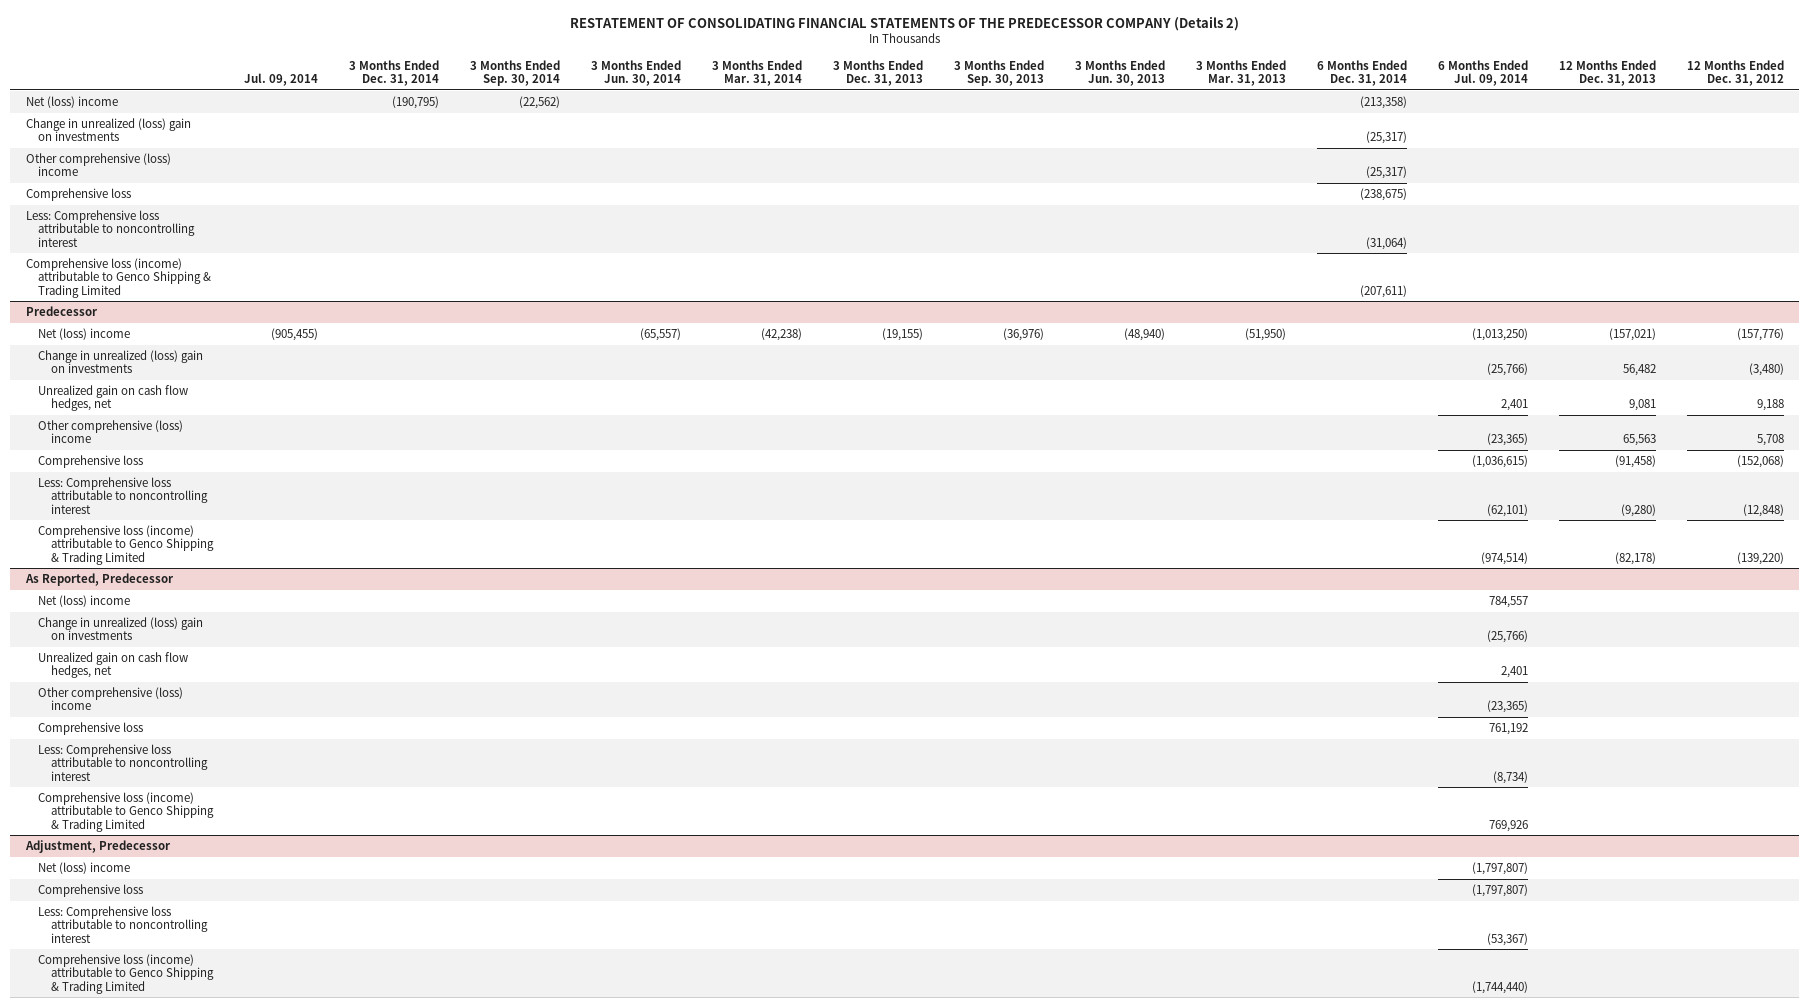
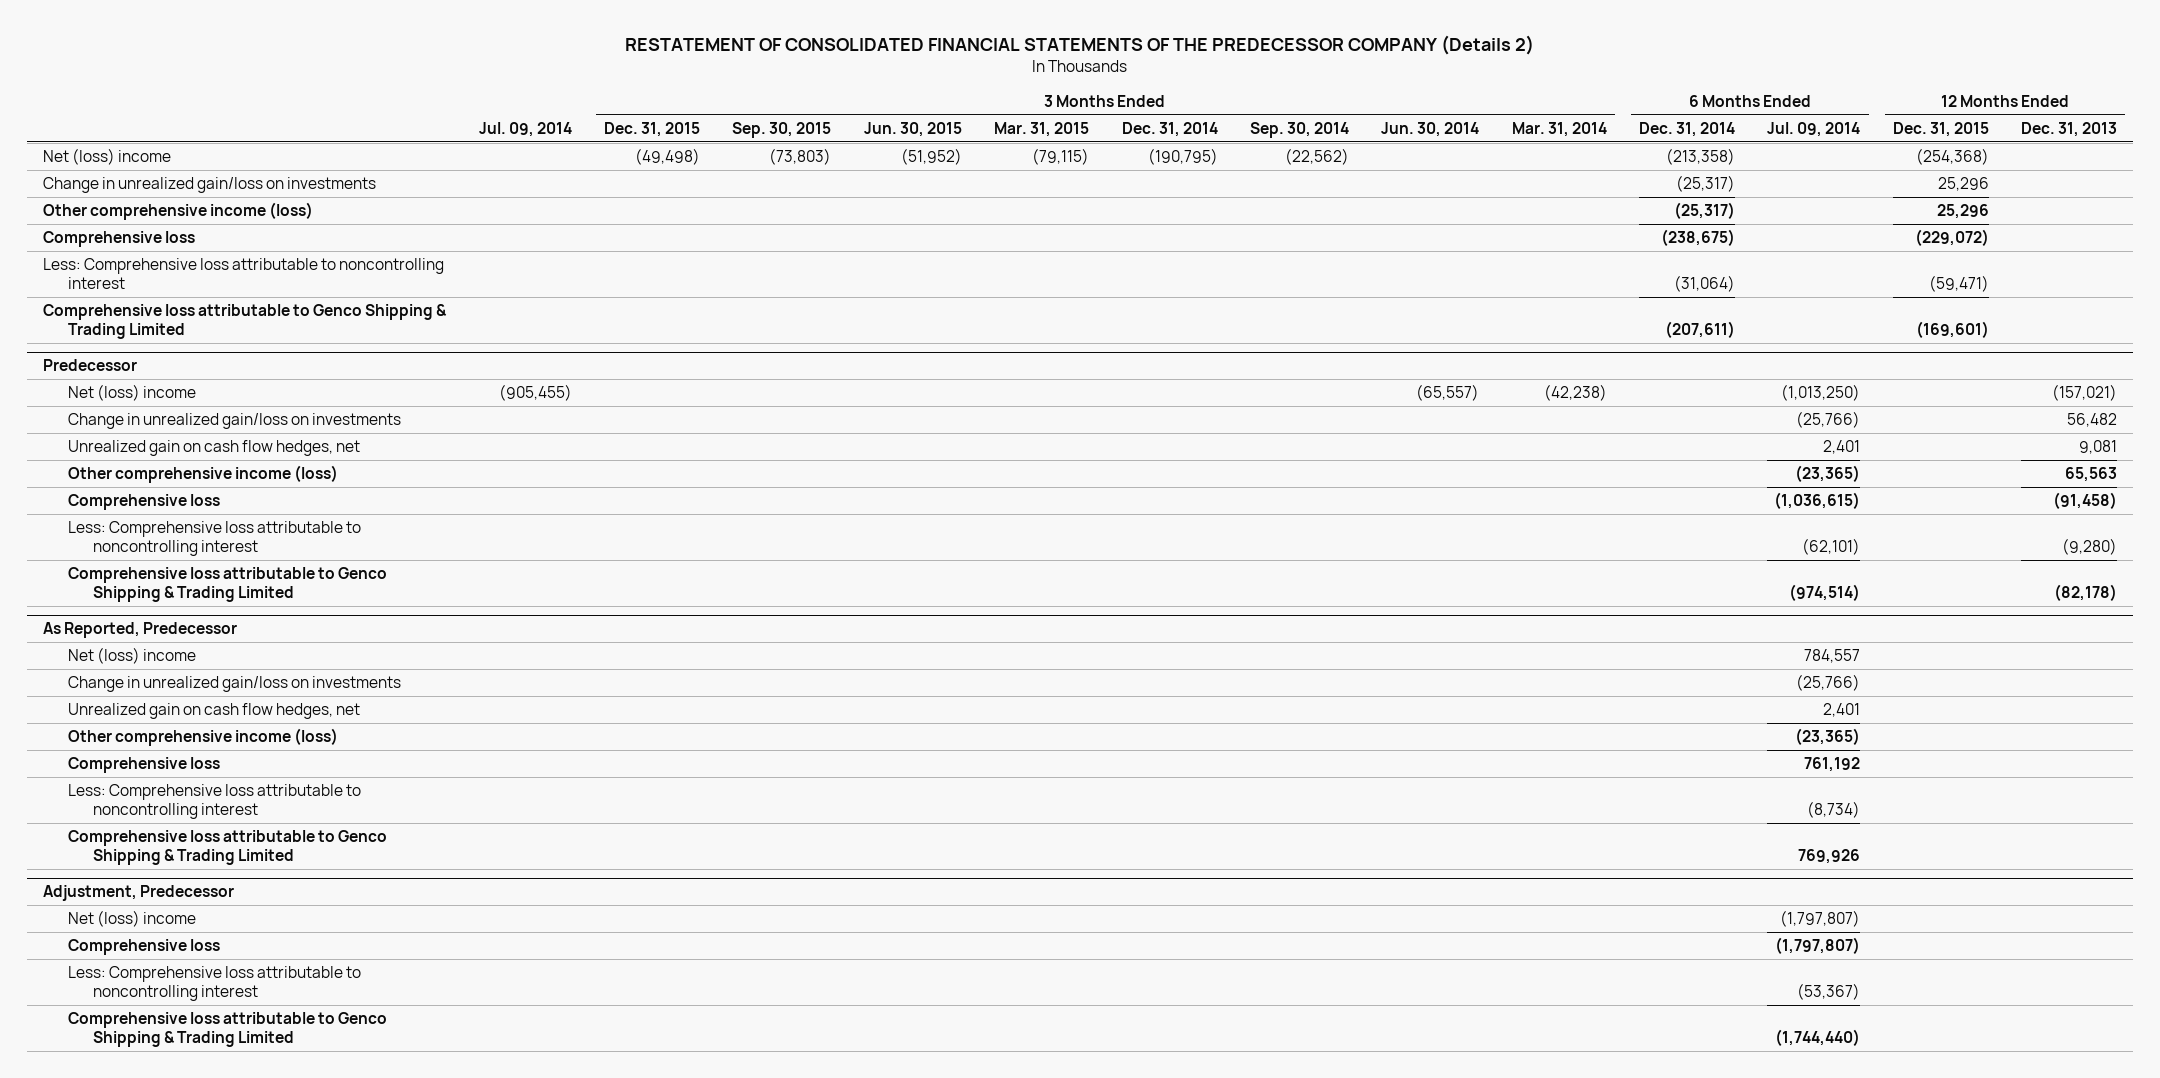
[569,15,1239,31] RESTATEMENT OF CONSOLIDATING FINANCIAL STATEMENTS OF THE PREDECESSOR COMPANY (Details 2) -> [625,35,1535,56] RESTATEMENT OF CONSOLIDATED FINANCIAL STATEMENTS OF THE PREDECESSOR COMPANY (Details 2)
[832,59,923,87] 3 Months Ended Dec. 31, 2013 -> none
[953,59,1044,87] 3 Months Ended Sep. 30, 2013 -> none
[1074,59,1165,87] 3 Months Ended Jun. 30, 2013 -> none
[1195,59,1286,87] 3 Months Ended Mar. 31, 2013 -> none
[1686,59,1784,87] 12 Months Ended Dec. 31, 2012 -> none
none -> [603,121,700,137] Dec. 31, 2015
none -> [732,121,832,138] Sep. 30, 2015
none -> [863,121,962,137] Jun. 30, 2015
none -> [994,121,1090,137] Mar. 31, 2015
none -> [1892,121,1989,137] Dec. 31, 2015
[25,117,191,142] Change in unrealized (loss) gain on investments -> [43,177,377,194] Change in unrealized gain/loss on investments
[25,152,171,177] Other comprehensive (loss) income -> [43,202,314,221] Other comprehensive income (loss)
[25,257,212,298] Comprehensive loss (income) attributable to Genco Shipping & Trading Limited -> [43,304,448,339] Comprehensive loss attributable to Genco Shipping & Trading Limited
[38,349,204,374] Change in unrealized (loss) gain on investments -> [67,413,401,430] Change in unrealized gain/loss on investments
[38,419,184,444] Other comprehensive (loss) income -> [67,465,338,484] Other comprehensive income (loss)
[38,524,214,565] Comprehensive loss (income) attributable to Genco Shipping & Trading Limited -> [67,567,387,602] Comprehensive loss attributable to Genco Shipping & Trading Limited
[38,616,204,641] Change in unrealized (loss) gain on investments -> [67,676,401,693] Change in unrealized gain/loss on investments
[38,686,184,711] Other comprehensive (loss) income -> [67,728,338,747] Other comprehensive income (loss)
[38,791,214,832] Comprehensive loss (income) attributable to Genco Shipping & Trading Limited -> [67,830,387,865] Comprehensive loss attributable to Genco Shipping & Trading Limited
[38,953,214,994] Comprehensive loss (income) attributable to Genco Shipping & Trading Limited -> [67,1012,387,1047] Comprehensive loss attributable to Genco Shipping & Trading Limited

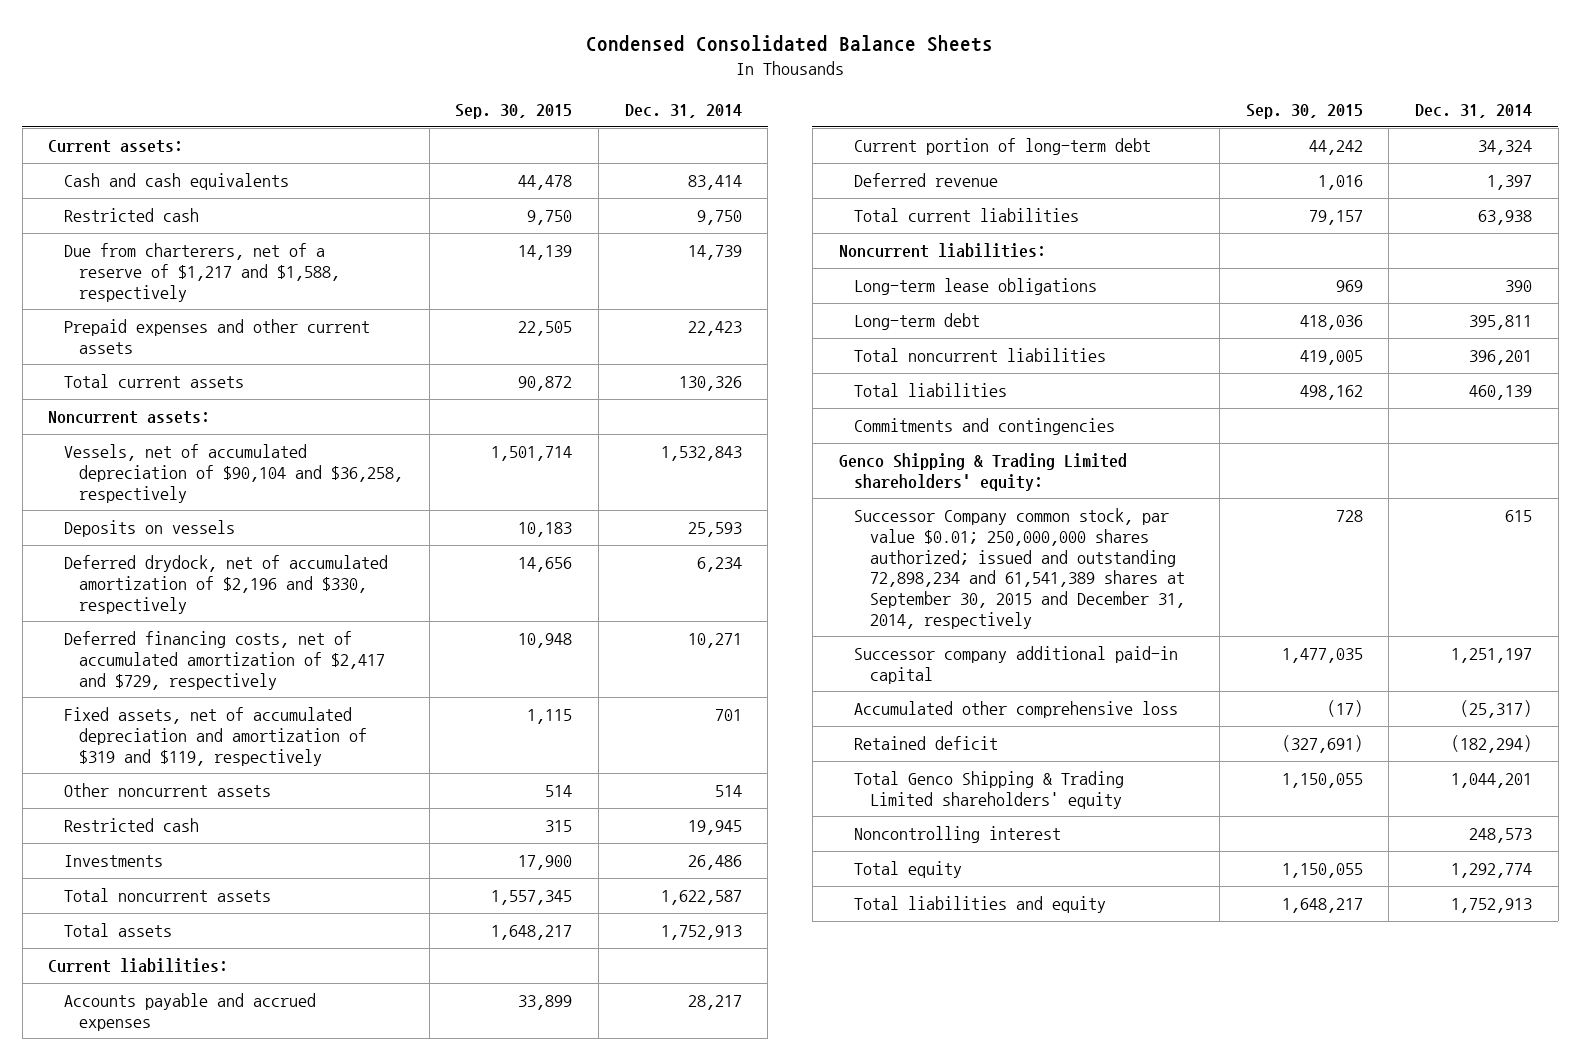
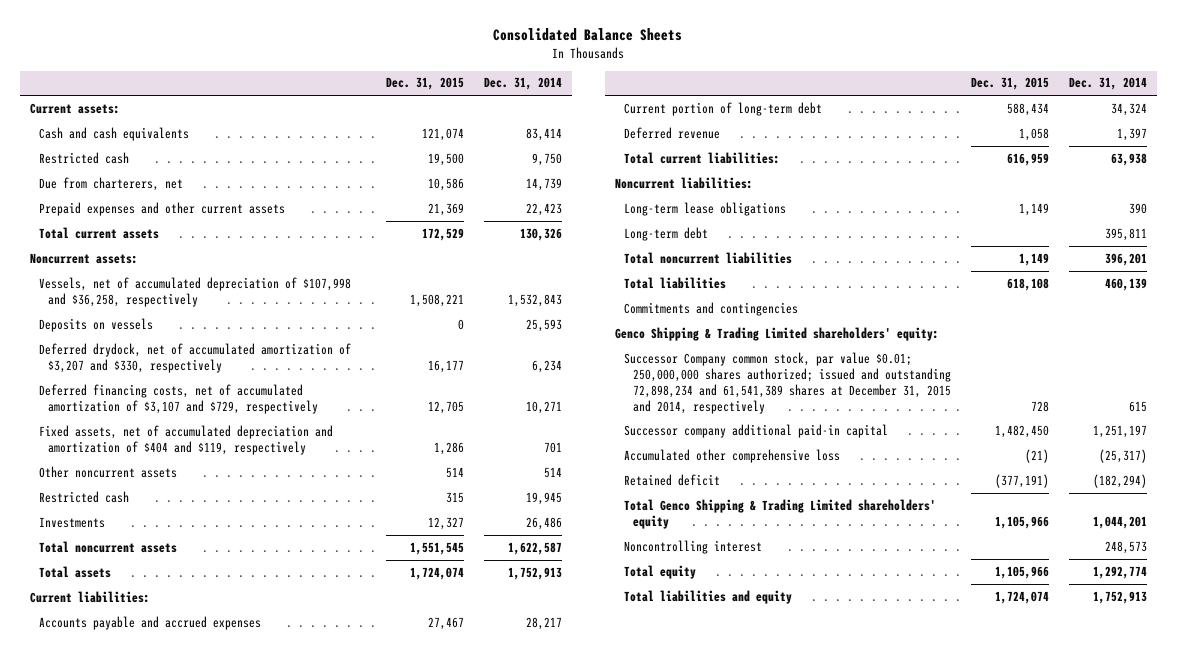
[586,34,994,52] Condensed Consolidated Balance Sheets -> [493,27,683,41] Consolidated Balance Sheets
[455,103,573,119] Sep. 30, 2015 -> none
none -> [386,77,465,91] Dec. 31, 2015
[63,243,341,302] Due from charterers, net of a reserve of $1,217 and $1,588, respectively -> [38,176,183,191] Due from charterers, net
[63,444,404,503] Vessels, net of accumulated depreciation of $90,104 and $36,258, respectively -> [38,276,351,307] Vessels, net of accumulated depreciation of $107,998 and $36,258, respectively
[63,555,388,614] Deferred drydock, net of accumulated amortization of $2,196 and $330, respectively -> [38,342,351,373] Deferred drydock, net of accumulated amortization of $3,207 and $330, respectively
[63,631,386,690] Deferred financing costs, net of accumulated amortization of $2,417 and $729, respectively -> [38,383,319,414] Deferred financing costs, net of accumulated amortization of $3,107 and $729, respectively
[63,707,368,766] Fixed assets, net of accumulated depreciation and amortization of $319 and $119, respectively -> [38,424,333,455] Fixed assets, net of accumulated depreciation and amortization of $404 and $119, respectively
[854,208,1080,223] Total current liabilities -> [623,151,780,164] Total current liabilities:
[854,508,1185,629] Successor Company common stock, par value $0.01; 250,000,000 shares authorized; issued and outstanding 72,898,234 and 61,541,389 shares at September 30, 2015 and December 31, 2014, respectively -> [623,351,952,414] Successor Company common stock, par value $0.01; 250,000,000 shares authorized; issued and outstanding 72,898,234 and 61,541,389 shares at December 31, 2015 and 2014, respectively

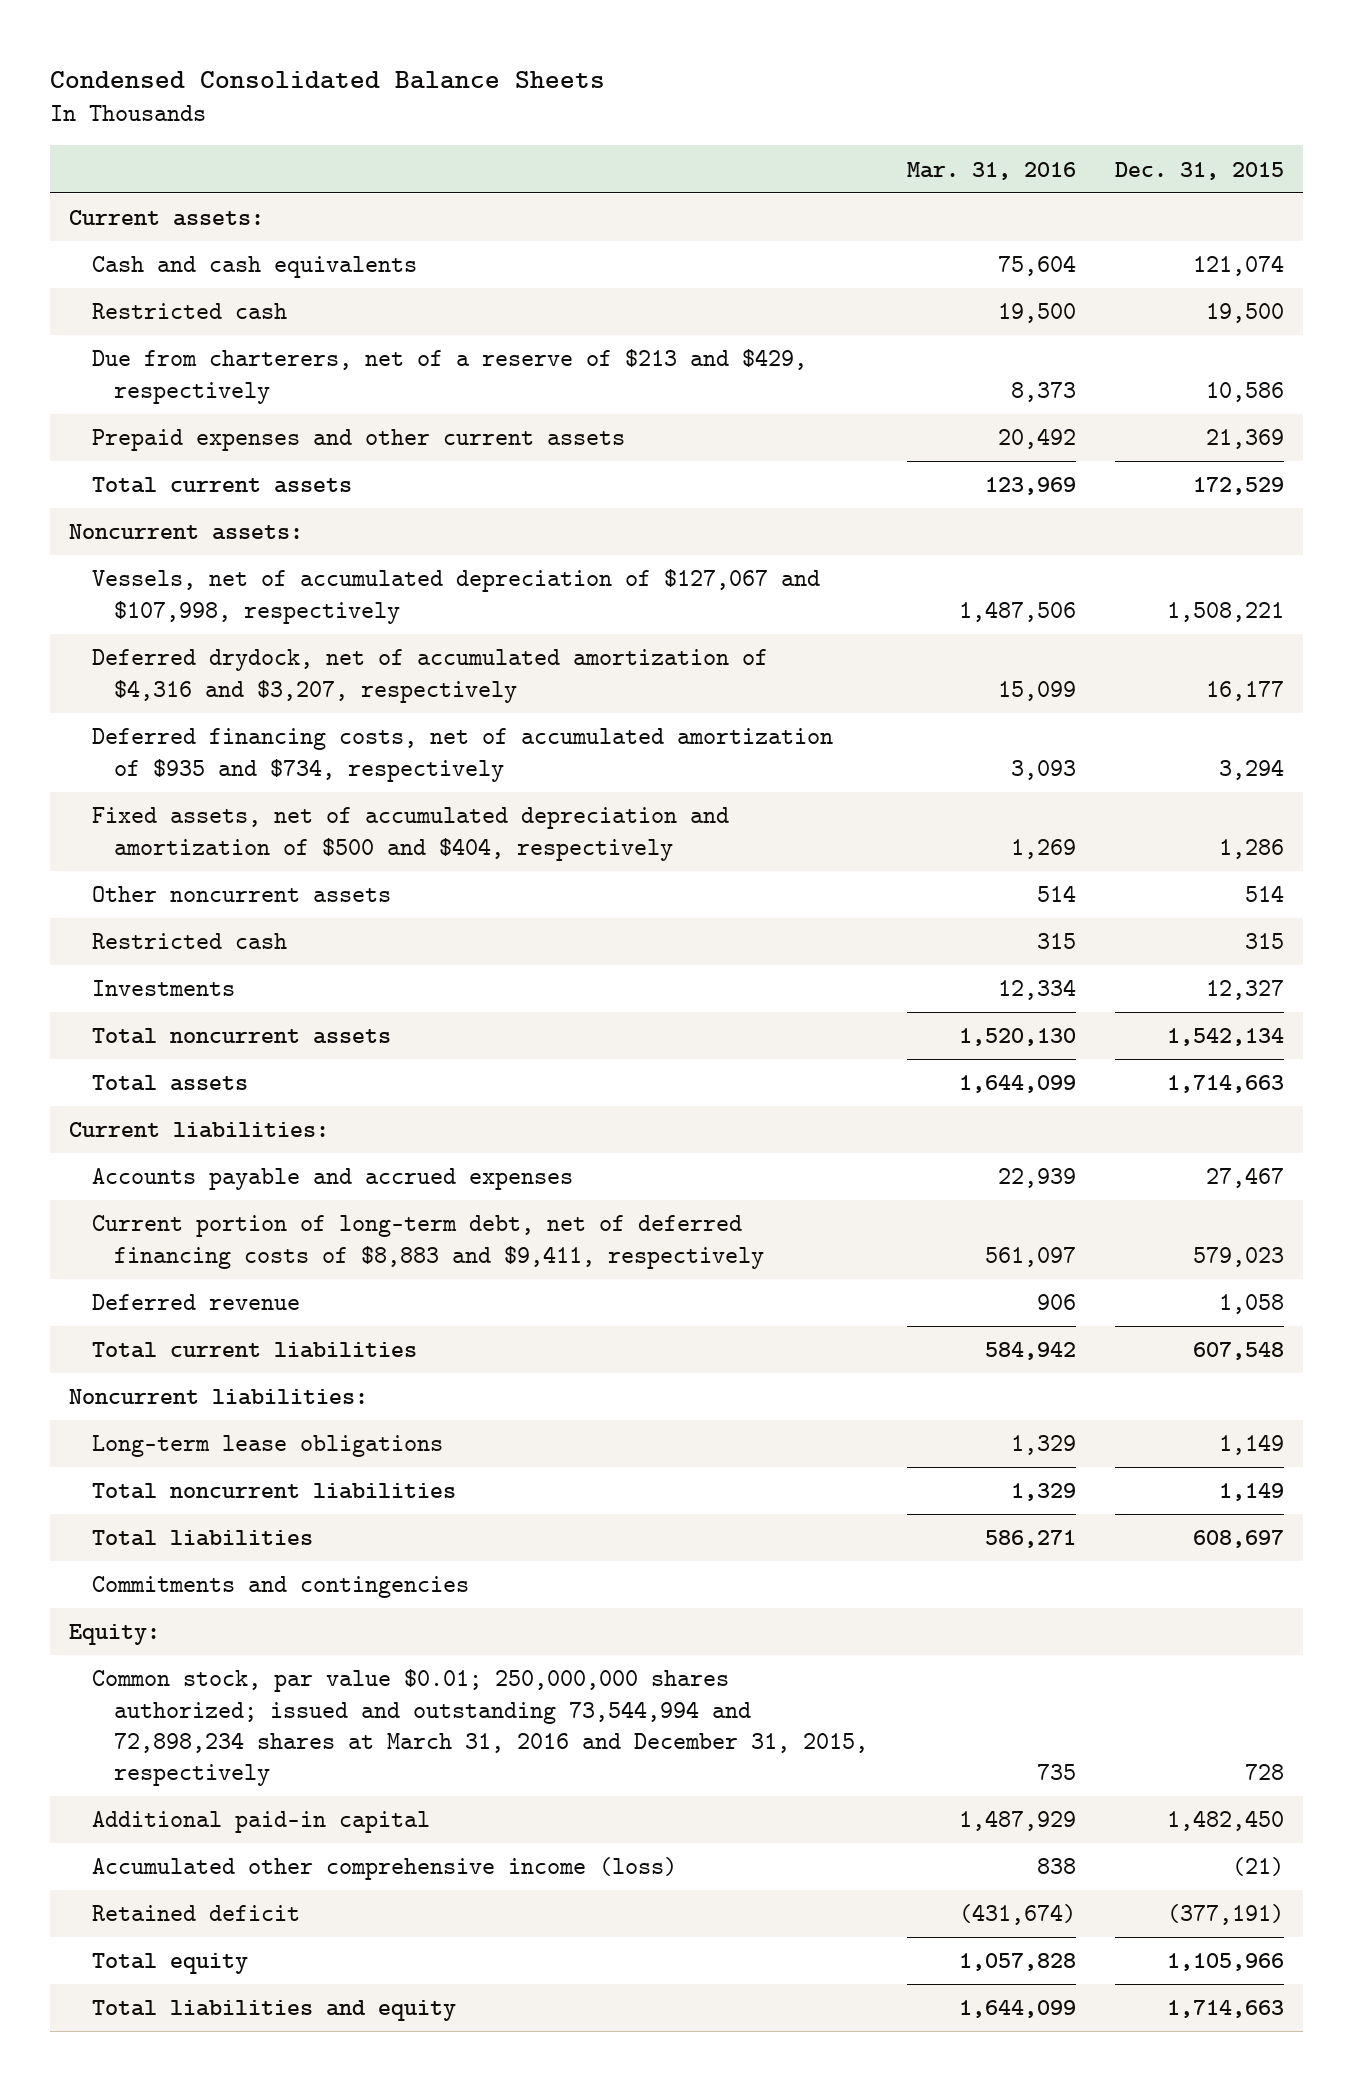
[493,27,683,41] Consolidated Balance Sheets -> [49,70,605,89] Condensed Consolidated Balance Sheets
[484,77,563,91] Dec. 31, 2014 -> none
none -> [907,161,1077,180] Mar. 31, 2016
[38,176,183,191] Due from charterers, net -> [91,349,807,404] Due from charterers, net of a reserve of $213 and $429, respectively
[38,317,153,332] Deposits on vessels -> none
[38,276,351,307] Vessels, net of accumulated depreciation of $107,998 and $36,258, respectively -> [91,569,820,624] Vessels, net of accumulated depreciation of $127,067 and $107,998, respectively
[38,342,351,373] Deferred drydock, net of accumulated amortization of $3,207 and $330, respectively -> [91,649,768,703] Deferred drydock, net of accumulated amortization of $4,316 and $3,207, respectively
[38,383,319,414] Deferred financing costs, net of accumulated amortization of $3,107 and $729, respectively -> [91,728,833,782] Deferred financing costs, net of accumulated amortization of $935 and $734, respectively
[428,400,465,414] 12,705 -> [1218,758,1284,780] 3,294
[38,424,333,455] Fixed assets, net of accumulated depreciation and amortization of $404 and $119, respectively -> [91,807,729,861] Fixed assets, net of accumulated depreciation and amortization of $500 and $404, respectively
[410,541,465,555] 1,551,545 -> [1166,1028,1284,1047] 1,542,134
[410,566,465,580] 1,724,074 -> [1166,1075,1284,1094] 1,714,663
[623,101,822,116] Current portion of long-term debt -> [91,1215,765,1269] Current portion of long-term debt, net of deferred financing costs of $8,883 and $9,411, respectively
[1007,102,1050,116] 588,434 -> [1192,1246,1284,1267] 579,023
[623,151,780,164] Total current liabilities: -> [91,1342,417,1359] Total current liabilities
[1007,152,1050,166] 616,959 -> [1192,1342,1284,1361] 607,548
[623,226,708,241] Long-term debt -> none
[1007,277,1050,291] 618,108 -> [1192,1530,1284,1549] 608,697
[614,326,939,341] Genco Shipping & Trading Limited shareholders' equity: -> none
none -> [69,1624,161,1646] Equity:
[623,351,952,414] Successor Company common stock, par value $0.01; 250,000,000 shares authorized; issued and outstanding 72,898,234 and 61,541,389 shares at December 31, 2015 and 2014, respectively -> [91,1669,869,1787] Common stock, par value $0.01; 250,000,000 shares authorized; issued and outstanding 73,544,994 and 72,898,234 shares at March 31, 2016 and December 31, 2015, respectively
[623,423,888,438] Successor company additional paid-in capital -> [91,1811,430,1834] Additional paid-in capital
[623,448,840,463] Accumulated other comprehensive loss -> [91,1857,677,1881] Accumulated other comprehensive income (loss)
[623,498,936,529] Total Genco Shipping & Trading Limited shareholders' equity -> none
[623,539,762,554] Noncontrolling interest -> none
[995,590,1050,604] 1,724,074 -> [1166,2000,1284,2019] 1,714,663

